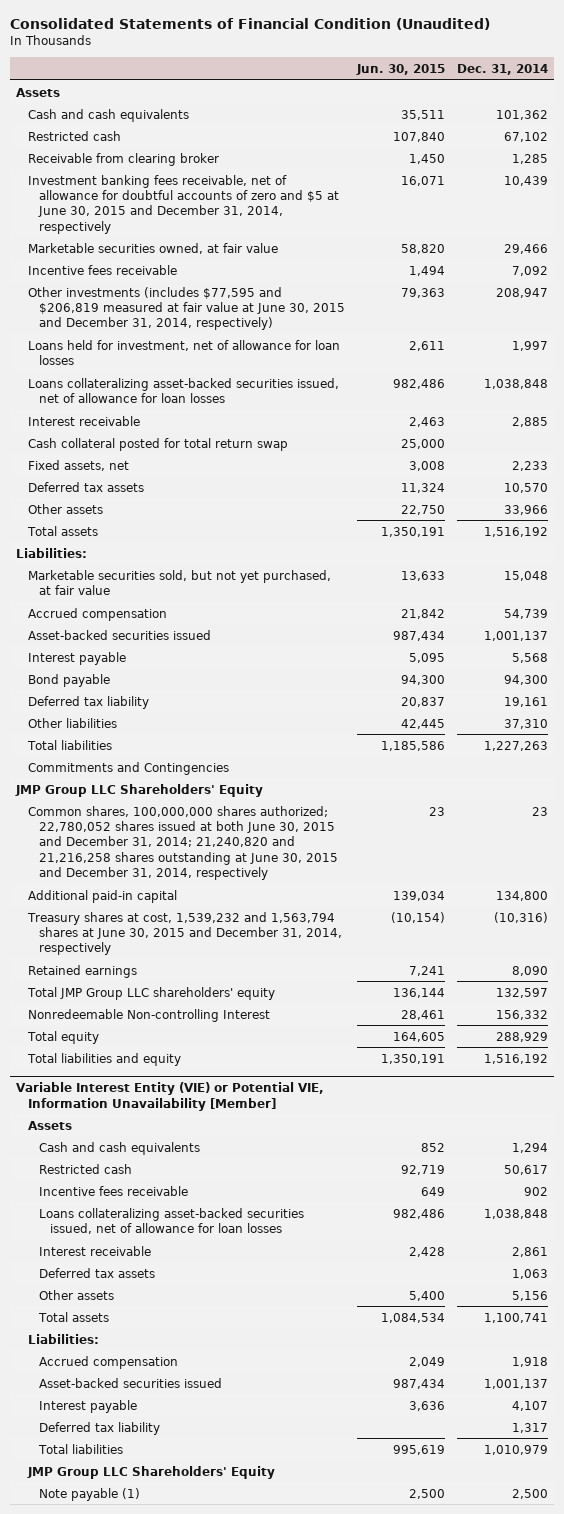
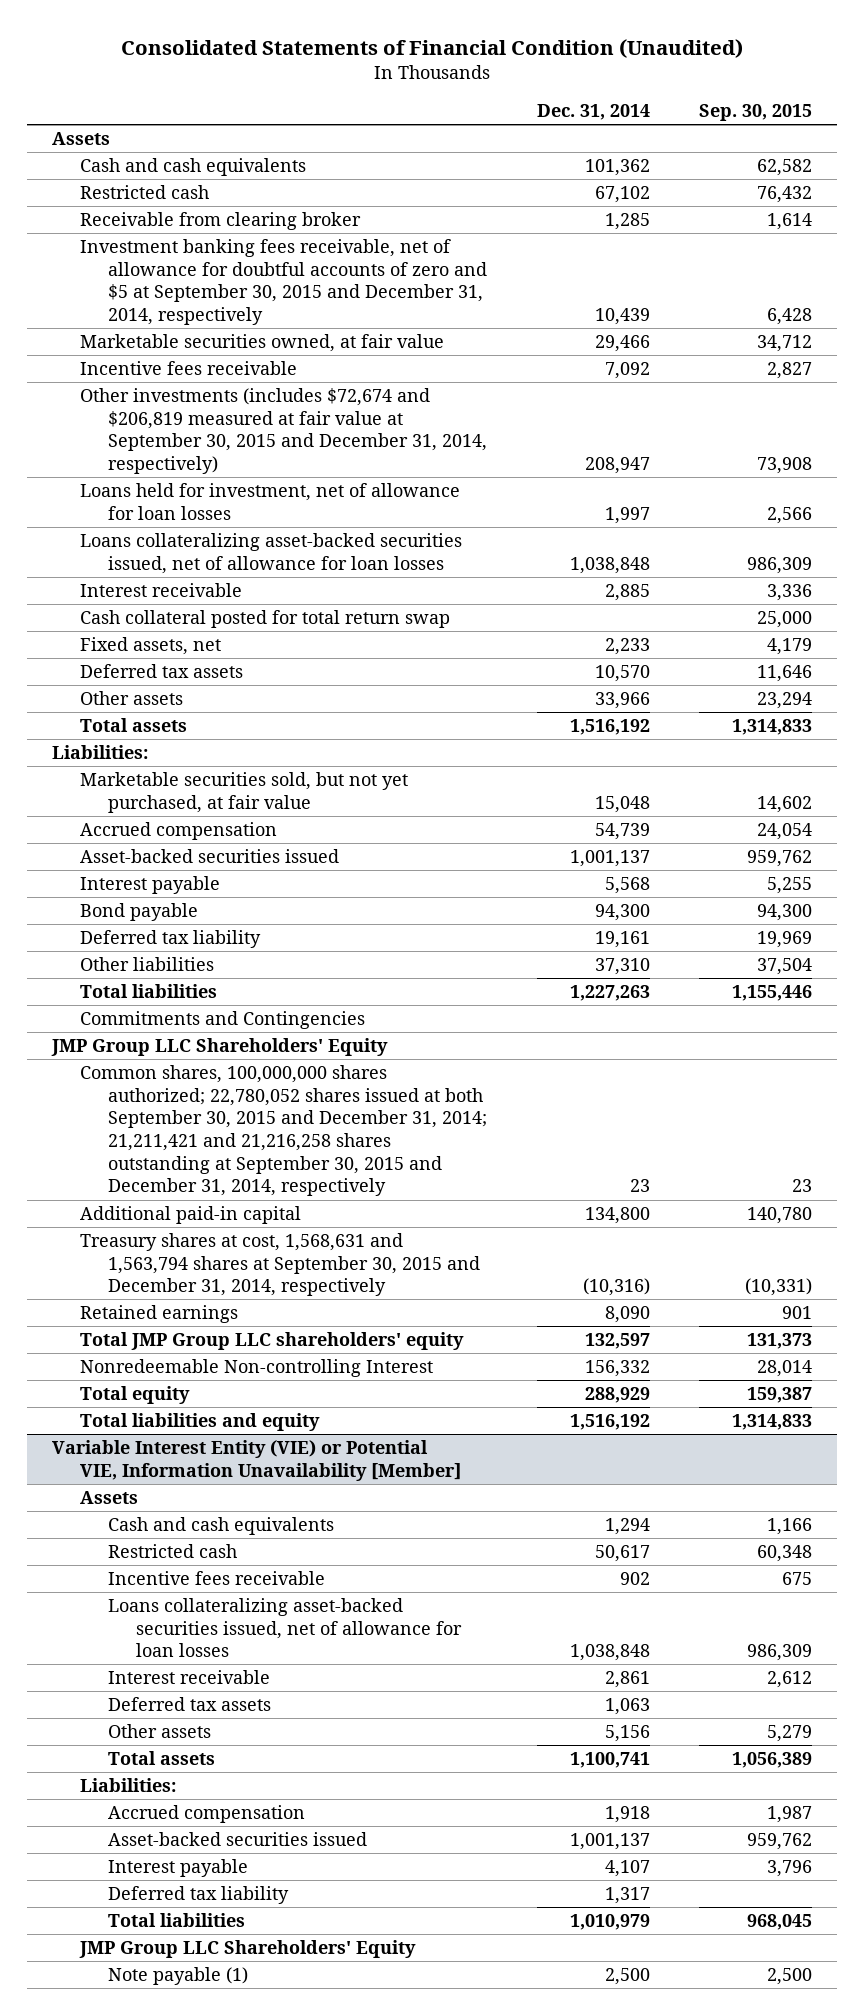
[355,63,445,75] Jun. 30, 2015 -> none
none -> [699,104,813,122] Sep. 30, 2015
[27,174,339,234] Investment banking fees receivable, net of allowance for doubtful accounts of zero and $5 at June 30, 2015 and December 31, 2014, respectively -> [79,239,488,326] Investment banking fees receivable, net of allowance for doubtful accounts of zero and $5 at September 30, 2015 and December 31, 2014, respectively
[27,286,345,331] Other investments (includes $77,595 and $206,819 measured at fair value at June 30, 2015 and December 31, 2014, respectively) -> [79,388,488,475] Other investments (includes $72,674 and $206,819 measured at fair value at September 30, 2015 and December 31, 2014, respectively)
[27,805,338,880] Common shares, 100,000,000 shares authorized; 22,780,052 shares issued at both June 30, 2015 and December 31, 2014; 21,240,820 and 21,216,258 shares outstanding at June 30, 2015 and December 31, 2014, respectively -> [79,1065,488,1197] Common shares, 100,000,000 shares authorized; 22,780,052 shares issued at both September 30, 2015 and December 31, 2014; 21,211,421 and 21,216,258 shares outstanding at September 30, 2015 and December 31, 2014, respectively
[26,911,342,956] Treasury shares at cost, 1,539,232 and 1,563,794 shares at June 30, 2015 and December 31, 2014, respectively -> [79,1233,481,1297] Treasury shares at cost, 1,568,631 and 1,563,794 shares at September 30, 2015 and December 31, 2014, respectively

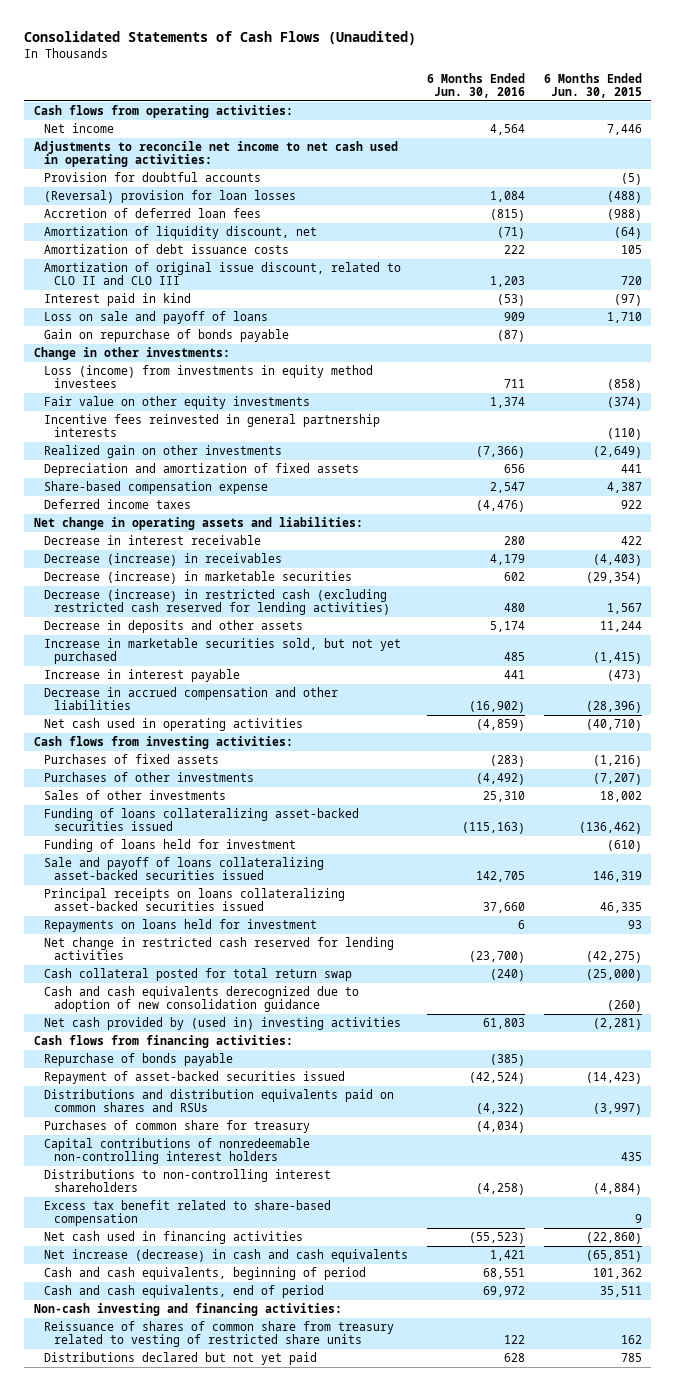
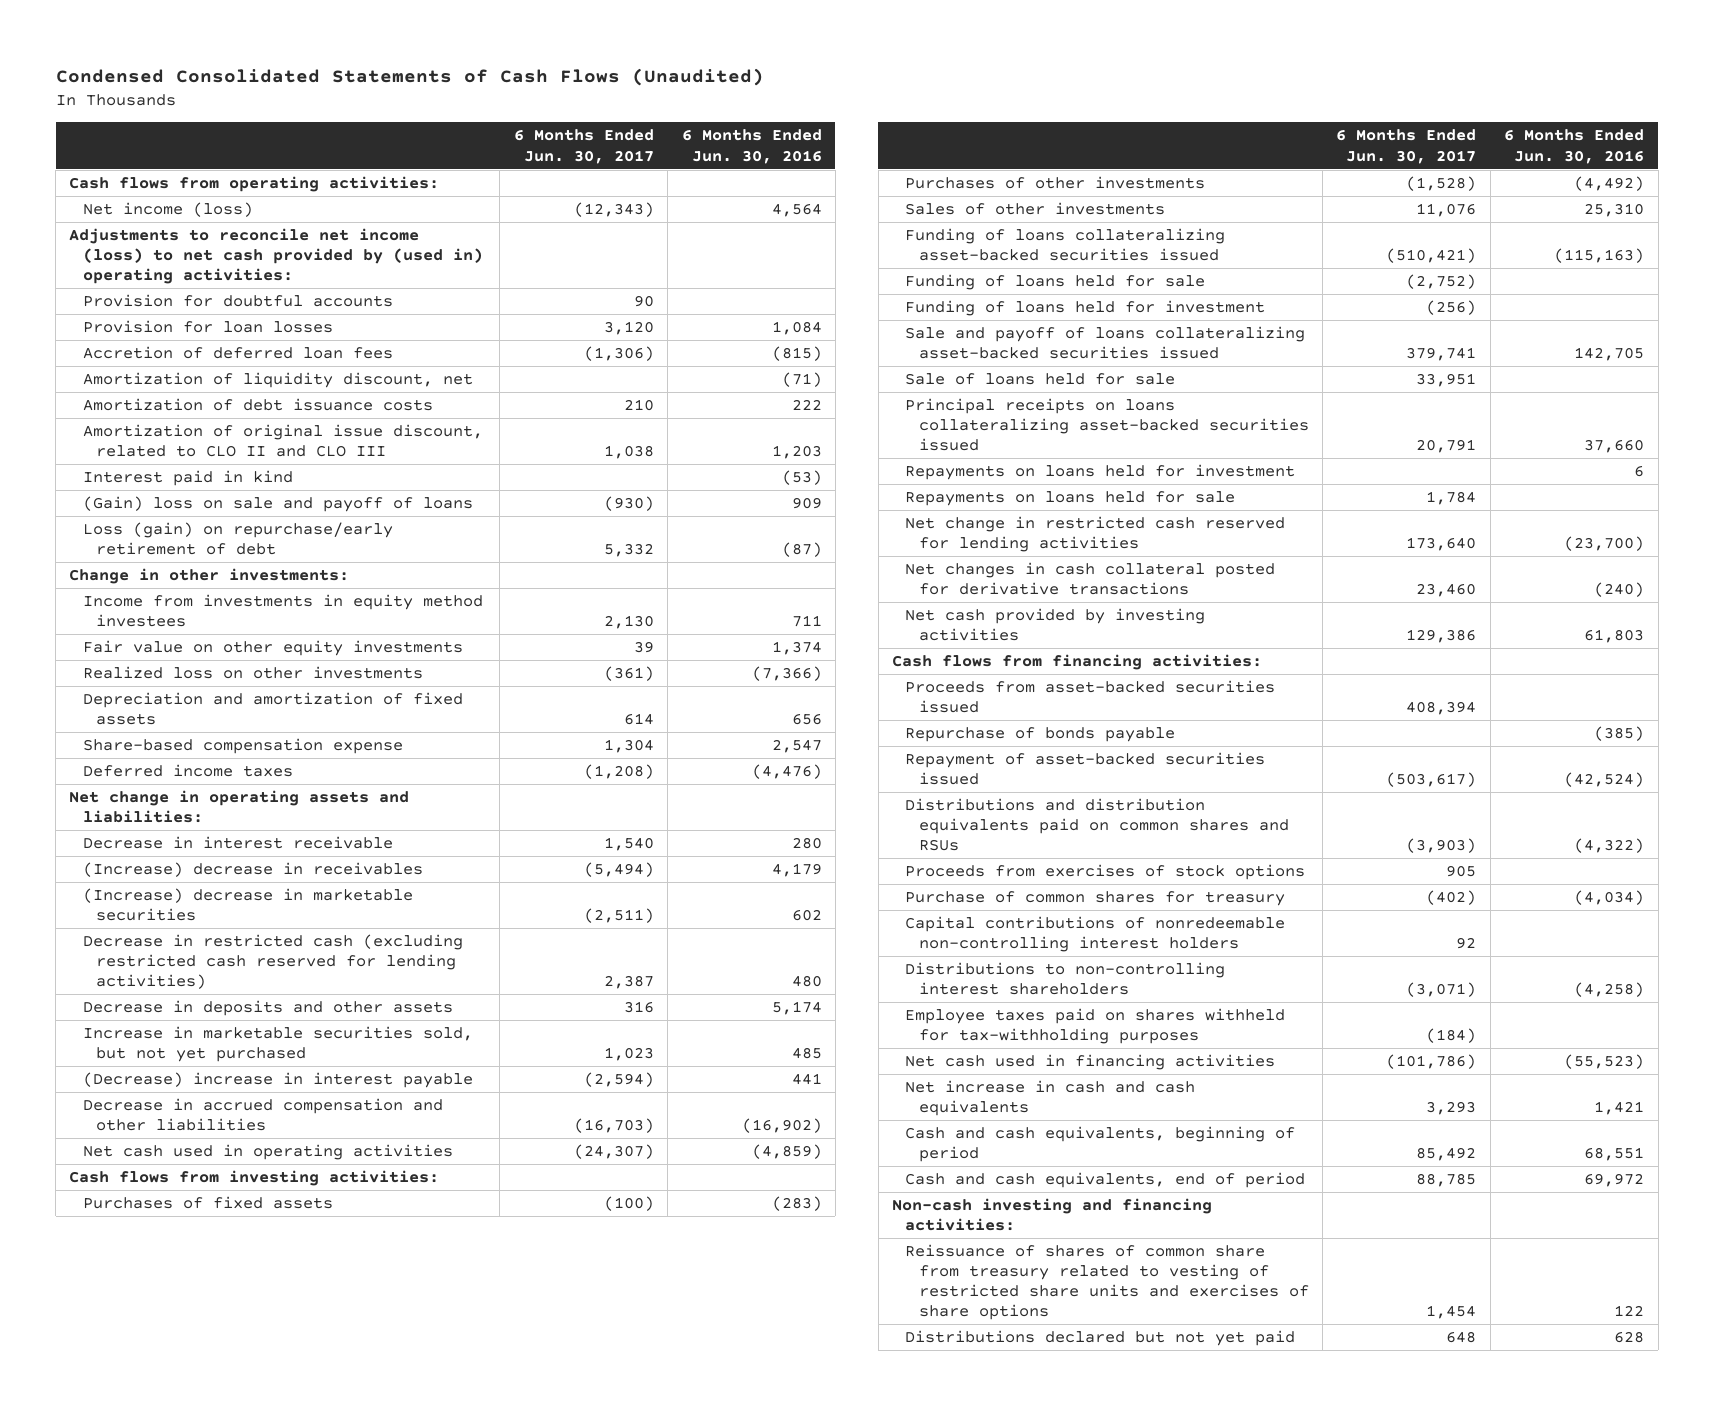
[24,31,417,46] Consolidated Statements of Cash Flows (Unaudited) -> [55,68,764,87] Condensed Consolidated Statements of Cash Flows (Unaudited)
[543,72,642,99] 6 Months Ended Jun. 30, 2015 -> none
none -> [513,129,654,164] 6 Months Ended Jun. 30, 2017
[43,122,114,133] Net income -> [82,202,253,218] Net income (loss)
[33,140,398,168] Adjustments to reconcile net income to net cash used in operating activities: -> [69,228,483,285] Adjustments to reconcile net income (loss) to net cash provided by (used in) operating activities:
[43,189,296,203] (Reversal) provision for loan losses -> [82,320,333,334] Provision for loan losses
[43,310,268,324] Loss on sale and payoff of loans -> [82,496,473,513] (Gain) loss on sale and payoff of loans
[43,328,289,342] Gain on repurchase of bonds payable -> [82,522,393,556] Loss (gain) on repurchase/early retirement of debt
[43,364,373,389] Loss (income) from investments in equity method investees -> [82,594,483,628] Income from investments in equity method investees
[43,413,380,438] Incentive fees reinvested in general partnership interests -> none
[43,444,282,458] Realized gain on other investments -> [82,666,423,680] Realized loss on other investments
[43,552,282,566] Decrease (increase) in receivables -> [82,862,423,878] (Increase) decrease in receivables
[43,570,352,584] Decrease (increase) in marketable securities -> [82,888,413,922] (Increase) decrease in marketable securities
[43,588,390,616] Decrease (increase) in restricted cash (excluding restricted cash reserved for lending activities) -> [82,934,463,990] Decrease in restricted cash (excluding restricted cash reserved for lending activities)
[43,668,240,682] Increase in interest payable -> [82,1072,473,1089] (Decrease) increase in interest payable
none -> [905,274,1206,291] Funding of loans held for sale
none -> [905,373,1176,386] Sale of loans held for sale
none -> [905,491,1236,507] Repayments on loans held for sale
[43,985,359,1013] Cash and cash equivalents derecognized due to adoption of new consolidation guidance -> none
[43,967,352,981] Cash collateral posted for total return swap -> [905,562,1276,596] Net changes in cash collateral posted for derivative transactions
[43,1016,401,1030] Net cash provided by (used in) investing activities -> [905,608,1206,642] Net cash provided by investing activities
none -> [905,680,1276,714] Proceeds from asset-backed securities issued
none -> [905,864,1306,881] Proceeds from exercises of stock options
[43,1119,310,1133] Purchases of common share for treasury -> [905,891,1286,907] Purchase of common shares for treasury
[43,1199,331,1227] Excess tax benefit related to share-based compensation -> none
none -> [905,1008,1286,1045] Employee taxes paid on shares withheld for tax-withholding purposes
[43,1248,408,1262] Net increase (decrease) in cash and cash equivalents -> [905,1080,1196,1117] Net increase in cash and cash equivalents
[43,1320,394,1348] Reissuance of shares of common share from treasury related to vesting of restricted share units -> [905,1244,1309,1321] Reissuance of shares of common share from treasury related to vesting of restricted share units and exercises of share options

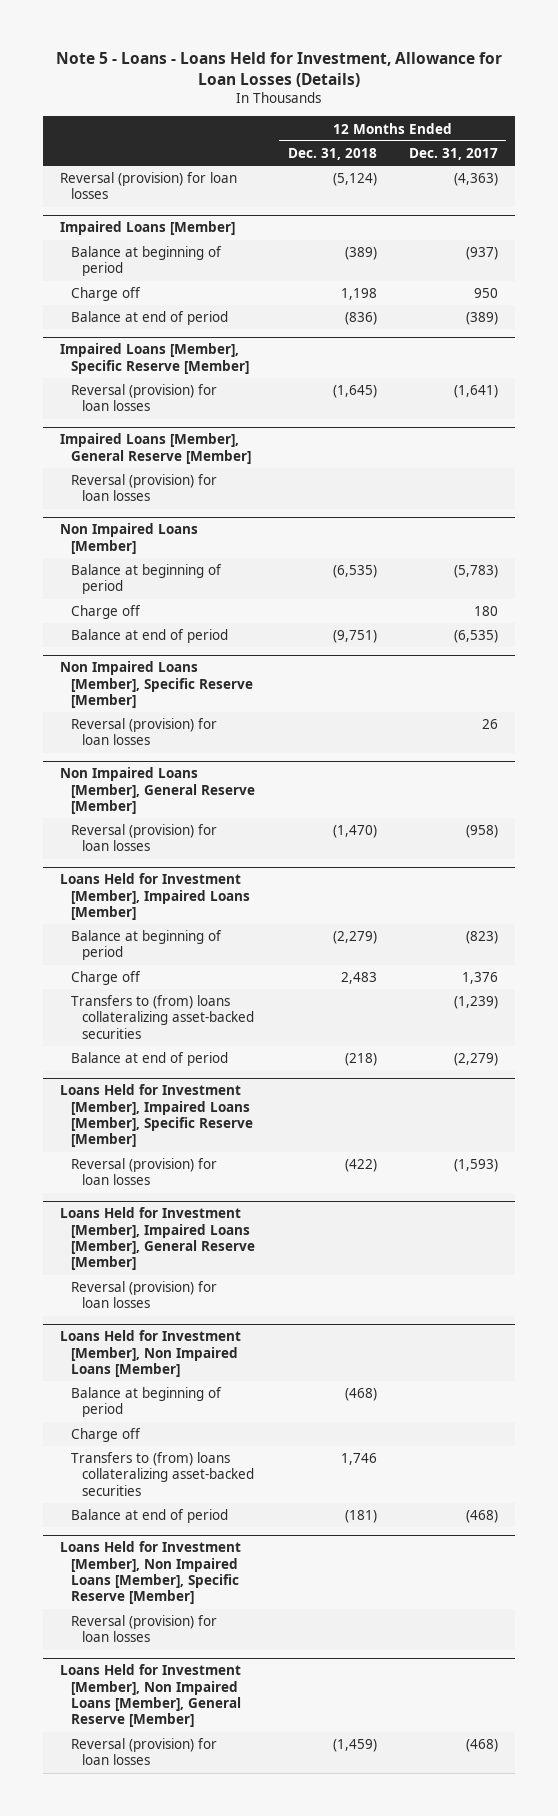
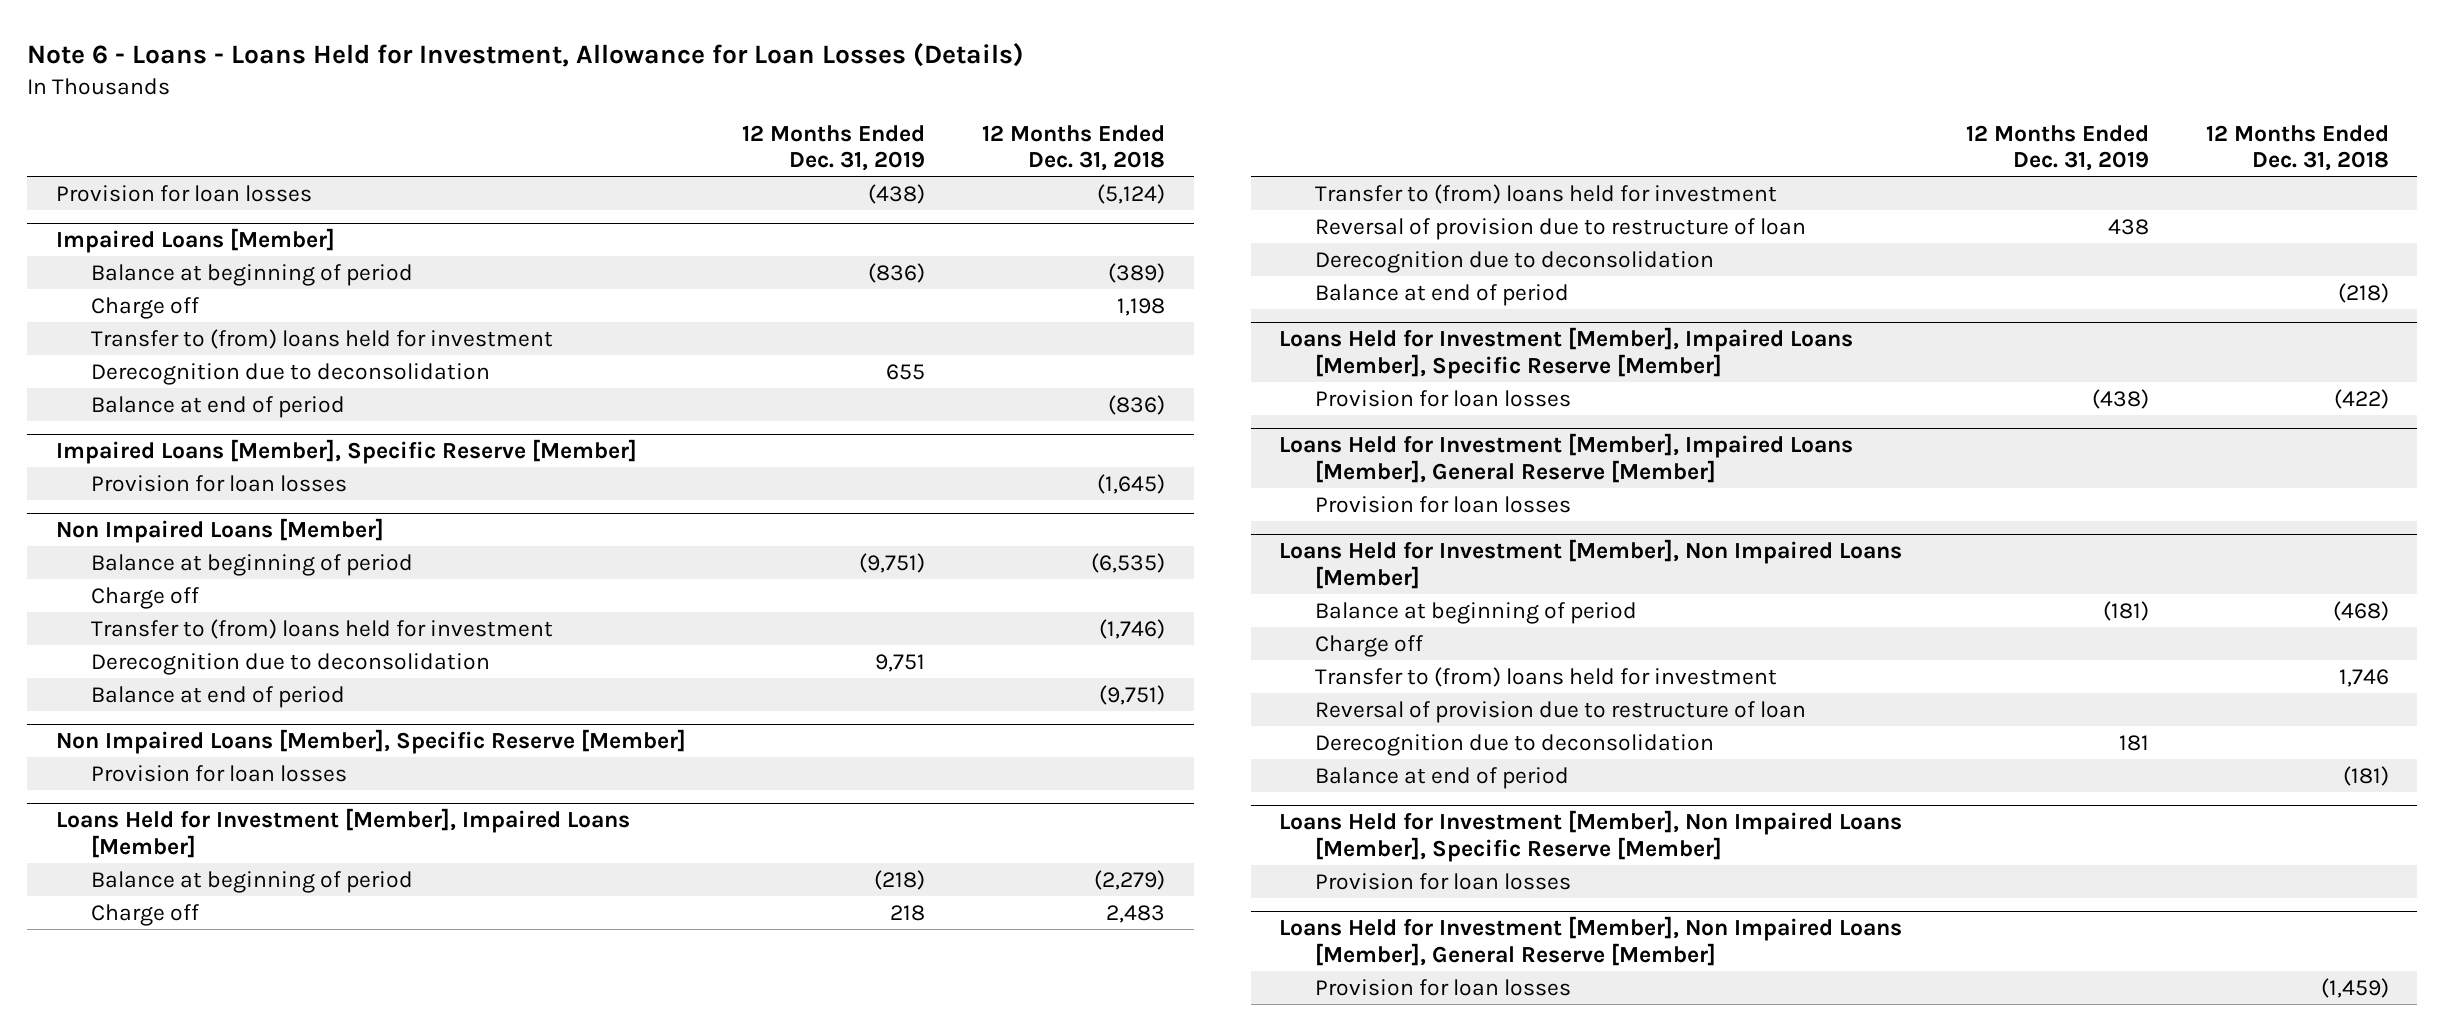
[55,52,502,87] Note 5 - Loans - Loans Held for Investment, Allowance for Loan Losses (Details) -> [27,42,1025,67] Note 6 - Loans - Loans Held for Investment, Allowance for Loan Losses (Details)
[409,147,499,160] Dec. 31, 2017 -> none
none -> [742,124,926,172] 12 Months Ended Dec. 31, 2019
[59,172,237,200] Reversal (provision) for loan losses -> [55,184,312,202] Provision for loan losses
none -> [90,328,553,349] Transfer to (from) loans held for investment
none -> [90,362,490,385] Derecognition due to deconsolidation
[59,433,251,464] Impaired Loans [Member], General Reserve [Member] -> none
[70,474,217,502] Reversal (provision) for loan losses -> none
[70,384,217,412] Reversal (provision) for loan losses -> [90,474,347,492] Provision for loan losses
none -> [90,618,553,639] Transfer to (from) loans held for investment
none -> [90,652,490,675] Derecognition due to deconsolidation
[59,767,255,814] Non Impaired Loans [Member], General Reserve [Member] -> none
[70,824,217,852] Reversal (provision) for loan losses -> none
[70,718,217,746] Reversal (provision) for loan losses -> [90,764,347,782] Provision for loan losses
[70,995,255,1039] Transfers to (from) loans collateralizing asset-backed securities -> none
none -> [1314,183,1777,204] Transfer to (from) loans held for investment
none -> [1314,217,1806,240] Reversal of provision due to restructure of loan
none -> [1314,250,1714,273] Derecognition due to deconsolidation
[70,1158,217,1186] Reversal (provision) for loan losses -> [1314,389,1571,407] Provision for loan losses
[70,1281,217,1309] Reversal (provision) for loan losses -> [1314,495,1571,513] Provision for loan losses
[70,1452,255,1496] Transfers to (from) loans collateralizing asset-backed securities -> [1314,666,1777,687] Transfer to (from) loans held for investment
none -> [1314,700,1806,723] Reversal of provision due to restructure of loan
none -> [1314,733,1714,756] Derecognition due to deconsolidation
[70,1615,217,1643] Reversal (provision) for loan losses -> [1314,872,1571,890] Provision for loan losses
[70,1738,217,1766] Reversal (provision) for loan losses -> [1314,978,1571,996] Provision for loan losses

